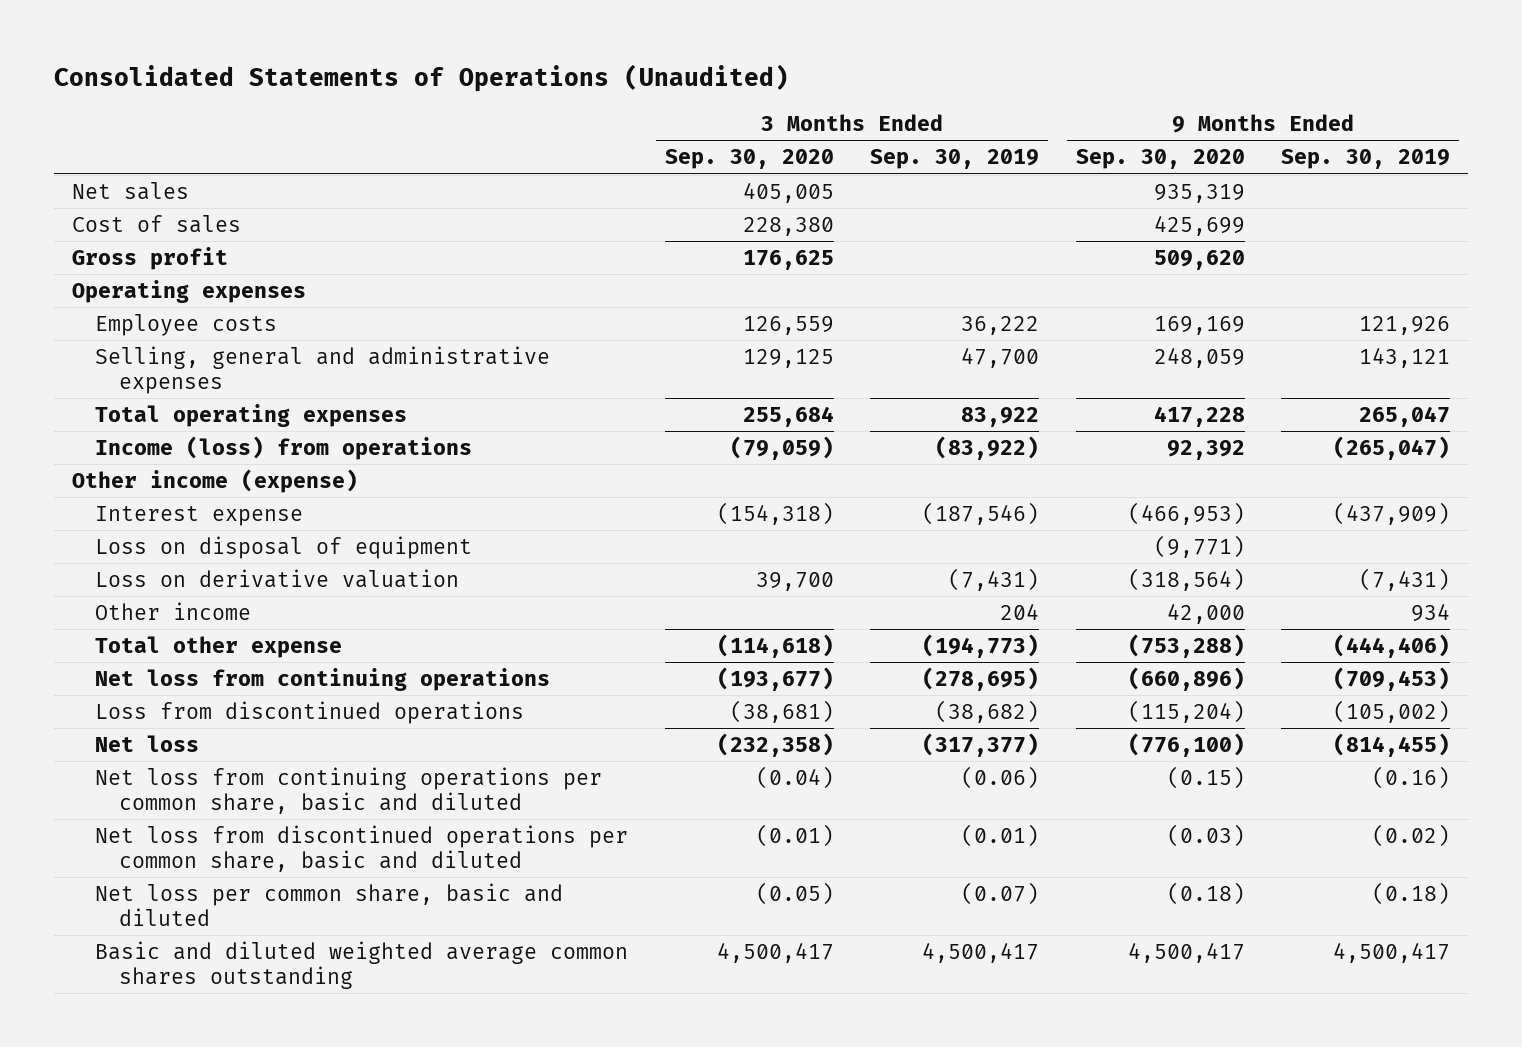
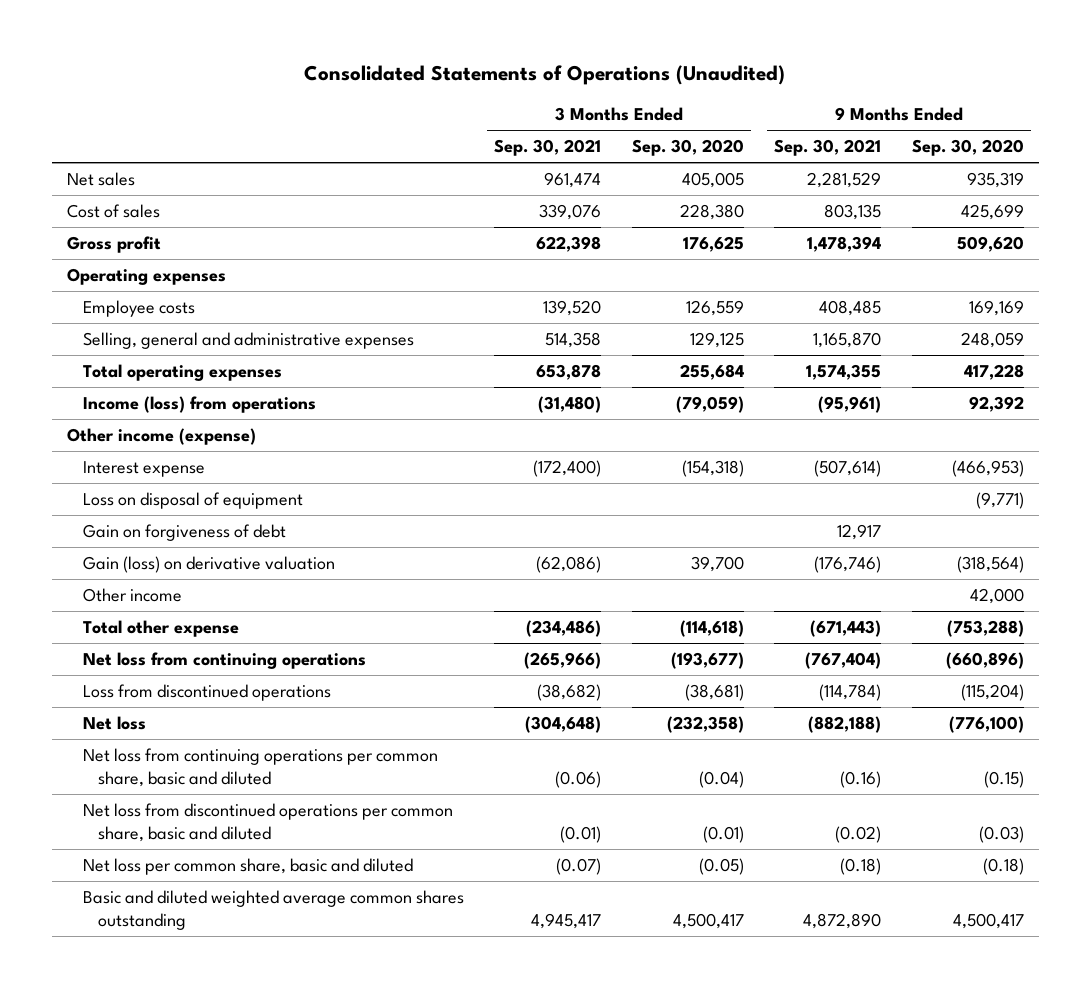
[870,149,1040,170] Sep. 30, 2019 -> none
[1281,149,1451,170] Sep. 30, 2019 -> none
none -> [494,139,602,157] Sep. 30, 2021
none -> [774,139,882,157] Sep. 30, 2021
none -> [82,524,286,542] Gain on forgiveness of debt
[95,568,460,588] Loss on derivative valuation -> [82,556,335,574] Gain (loss) on derivative valuation

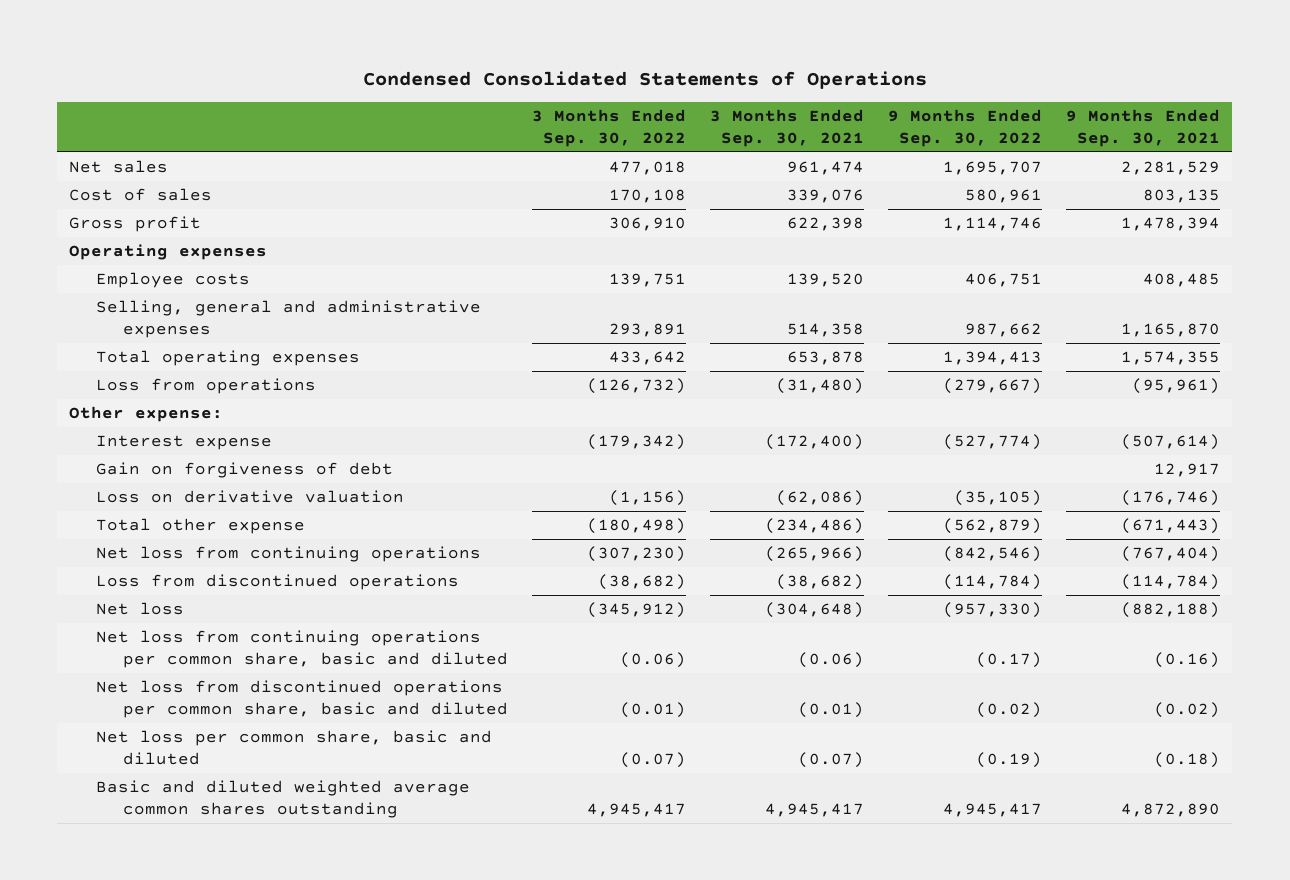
[304,64,786,85] Consolidated Statements of Operations (Unaudited) -> [362,70,927,89] Condensed Consolidated Statements of Operations
[631,139,744,157] Sep. 30, 2020 -> none
[911,139,1024,157] Sep. 30, 2020 -> none
none -> [532,109,687,148] 3 Months Ended Sep. 30, 2022
none -> [888,109,1043,148] 9 Months Ended Sep. 30, 2022
[82,396,316,414] Income (loss) from operations -> [96,377,317,394] Loss from operations
[67,428,257,446] Other income (expense) -> [69,405,224,422] Other expense:
[82,492,303,510] Loss on disposal of equipment -> none
[82,588,182,603] Other income -> none
[82,556,335,574] Gain (loss) on derivative valuation -> [96,489,405,503] Loss on derivative valuation

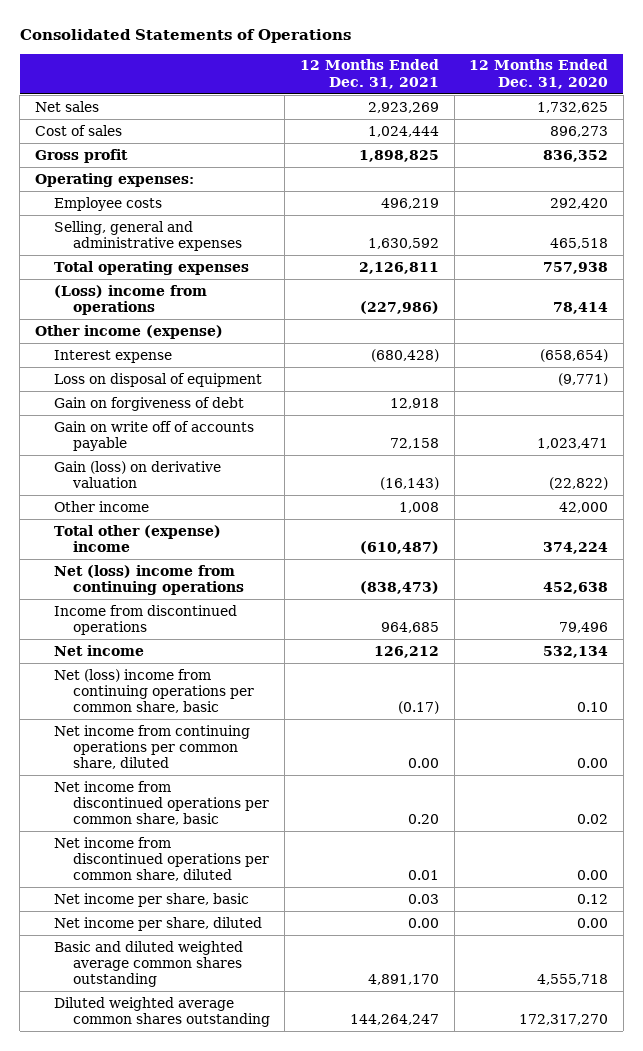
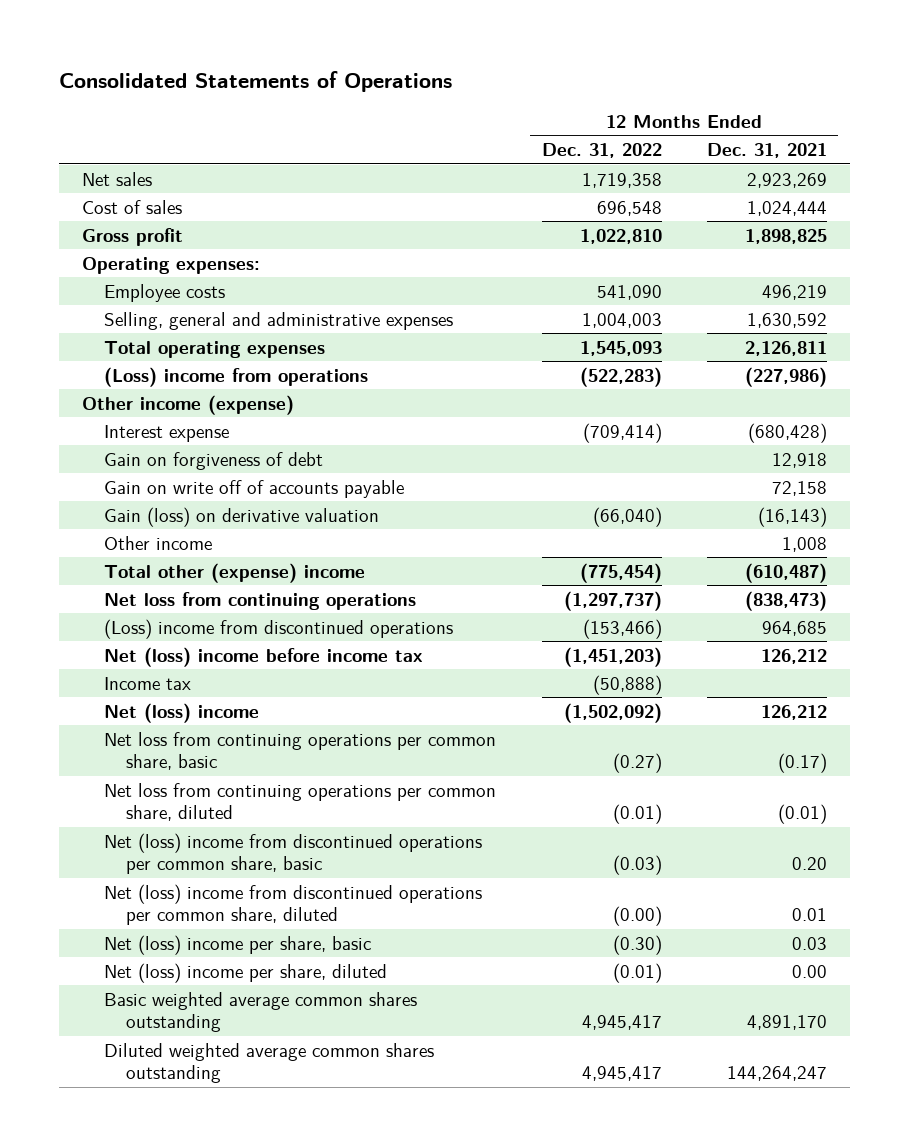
[469,59,609,89] 12 Months Ended Dec. 31, 2020 -> none
none -> [541,143,662,159] Dec. 31, 2022
[53,372,262,387] Loss on disposal of equipment -> none
[53,564,244,596] Net (loss) income from continuing operations -> [104,591,417,610] Net loss from continuing operations
[53,604,237,636] Income from discontinued operations -> [104,618,454,639] (Loss) income from discontinued operations
none -> [104,646,424,667] Net (loss) income before income tax
none -> [104,676,192,690] Income tax
[53,644,144,656] Net income -> [104,702,260,723] Net (loss) income
[53,668,254,714] Net (loss) income from continuing operations per common share, basic -> [104,731,497,771] Net loss from continuing operations per common share, basic
[53,724,250,770] Net income from continuing operations per common share, diluted -> [104,782,497,822] Net loss from continuing operations per common share, diluted
[407,758,439,769] 0.00 -> [777,804,827,825] (0.01)
[53,780,269,826] Net income from discontinued operations per common share, basic -> [104,832,483,875] Net (loss) income from discontinued operations per common share, basic
[53,836,269,882] Net income from discontinued operations per common share, diluted -> [104,883,483,926] Net (loss) income from discontinued operations per common share, diluted
[53,892,249,907] Net income per share, basic -> [104,934,372,955] Net (loss) income per share, basic
[53,916,262,931] Net income per share, diluted -> [104,962,388,983] Net (loss) income per share, diluted
[53,940,243,988] Basic and diluted weighted average common shares outstanding -> [104,991,418,1033] Basic weighted average common shares outstanding

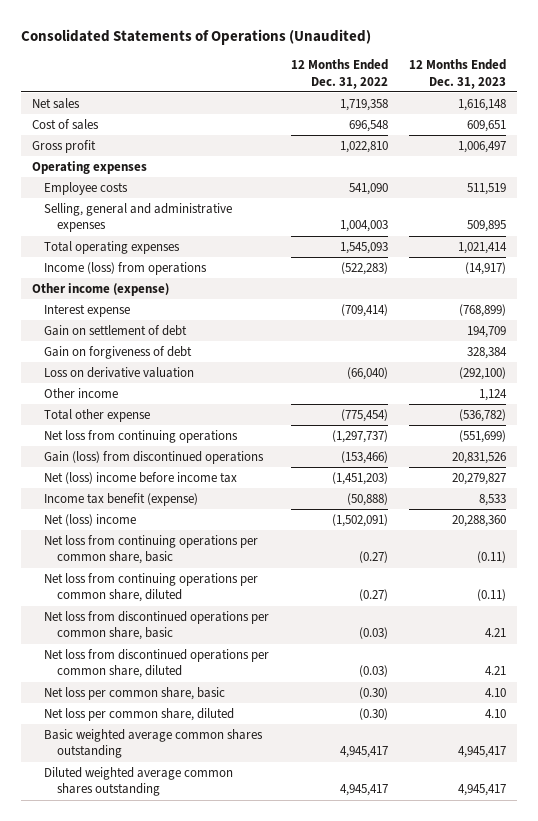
[59,71,453,93] Consolidated Statements of Operations -> [21,29,372,46] Consolidated Statements of Operations (Unaudited)
[706,143,827,159] Dec. 31, 2021 -> none
none -> [409,59,507,89] 12 Months Ended Dec. 31, 2023
[82,256,261,274] Operating expenses: -> [31,160,147,174] Operating expenses
[104,366,369,387] (Loss) income from operations -> [44,261,208,275] Income (loss) from operations
none -> [44,324,188,336] Gain on settlement of debt
[104,479,405,498] Gain on write off of accounts payable -> none
[104,506,380,527] Gain (loss) on derivative valuation -> [44,366,195,378] Loss on derivative valuation
[104,562,366,583] Total other (expense) income -> [44,408,151,422] Total other expense
[104,618,454,639] (Loss) income from discontinued operations -> [44,450,265,464] Gain (loss) from discontinued operations
[104,676,192,690] Income tax -> [44,492,199,506] Income tax benefit (expense)
[563,702,662,723] (1,502,092) -> [331,513,388,527] (1,502,091)
[612,804,662,825] (0.01) -> [358,589,388,602] (0.27)
[104,832,483,875] Net (loss) income from discontinued operations per common share, basic -> [44,610,270,641] Net loss from discontinued operations per common share, basic
[104,883,483,926] Net (loss) income from discontinued operations per common share, diluted -> [44,648,270,679] Net loss from discontinued operations per common share, diluted
[612,906,662,927] (0.00) -> [358,665,388,678] (0.03)
[104,934,372,955] Net (loss) income per share, basic -> [44,686,226,700] Net loss per common share, basic
[104,962,388,983] Net (loss) income per share, diluted -> [44,707,235,721] Net loss per common share, diluted
[612,962,662,983] (0.01) -> [358,707,388,720] (0.30)

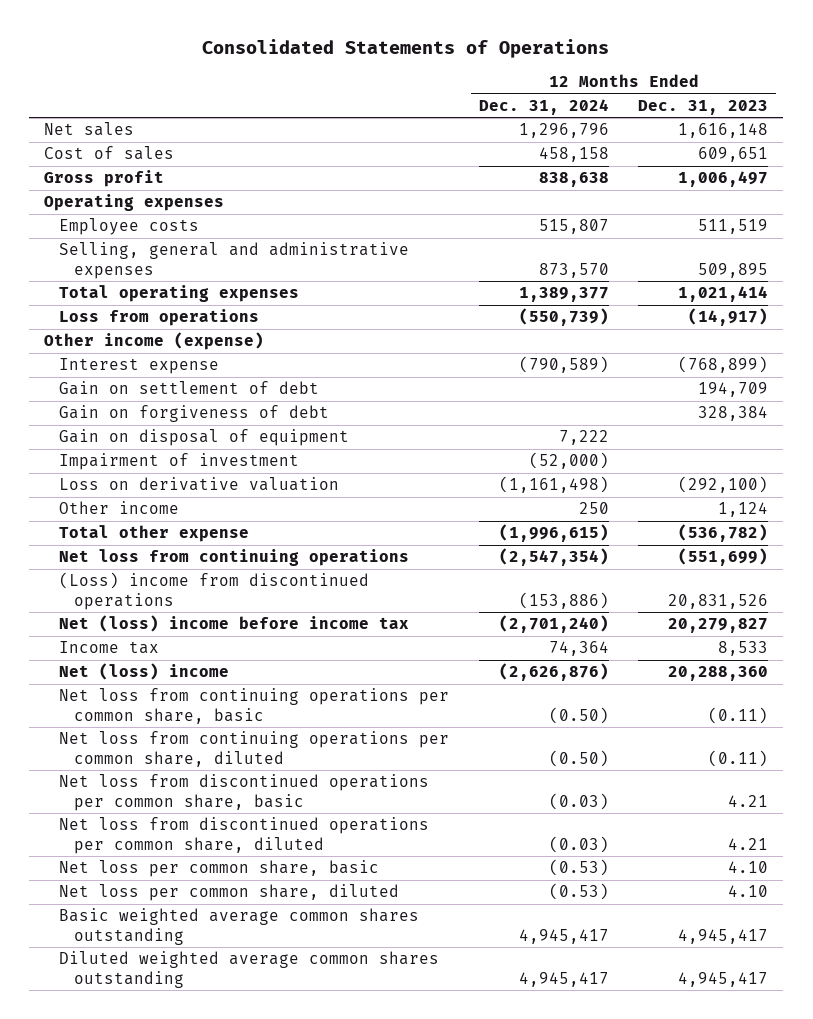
[21,29,372,46] Consolidated Statements of Operations (Unaudited) -> [202,38,610,58] Consolidated Statements of Operations
[290,59,388,89] 12 Months Ended Dec. 31, 2022 -> none
none -> [478,98,609,115] Dec. 31, 2024
[44,261,208,275] Income (loss) from operations -> [59,309,260,327] Loss from operations
none -> [59,429,350,447] Gain on disposal of equipment
none -> [59,453,300,471] Impairment of investment
[44,450,265,464] Gain (loss) from discontinued operations -> [59,572,370,610] (Loss) income from discontinued operations
[44,492,199,506] Income tax benefit (expense) -> [59,641,160,655] Income tax

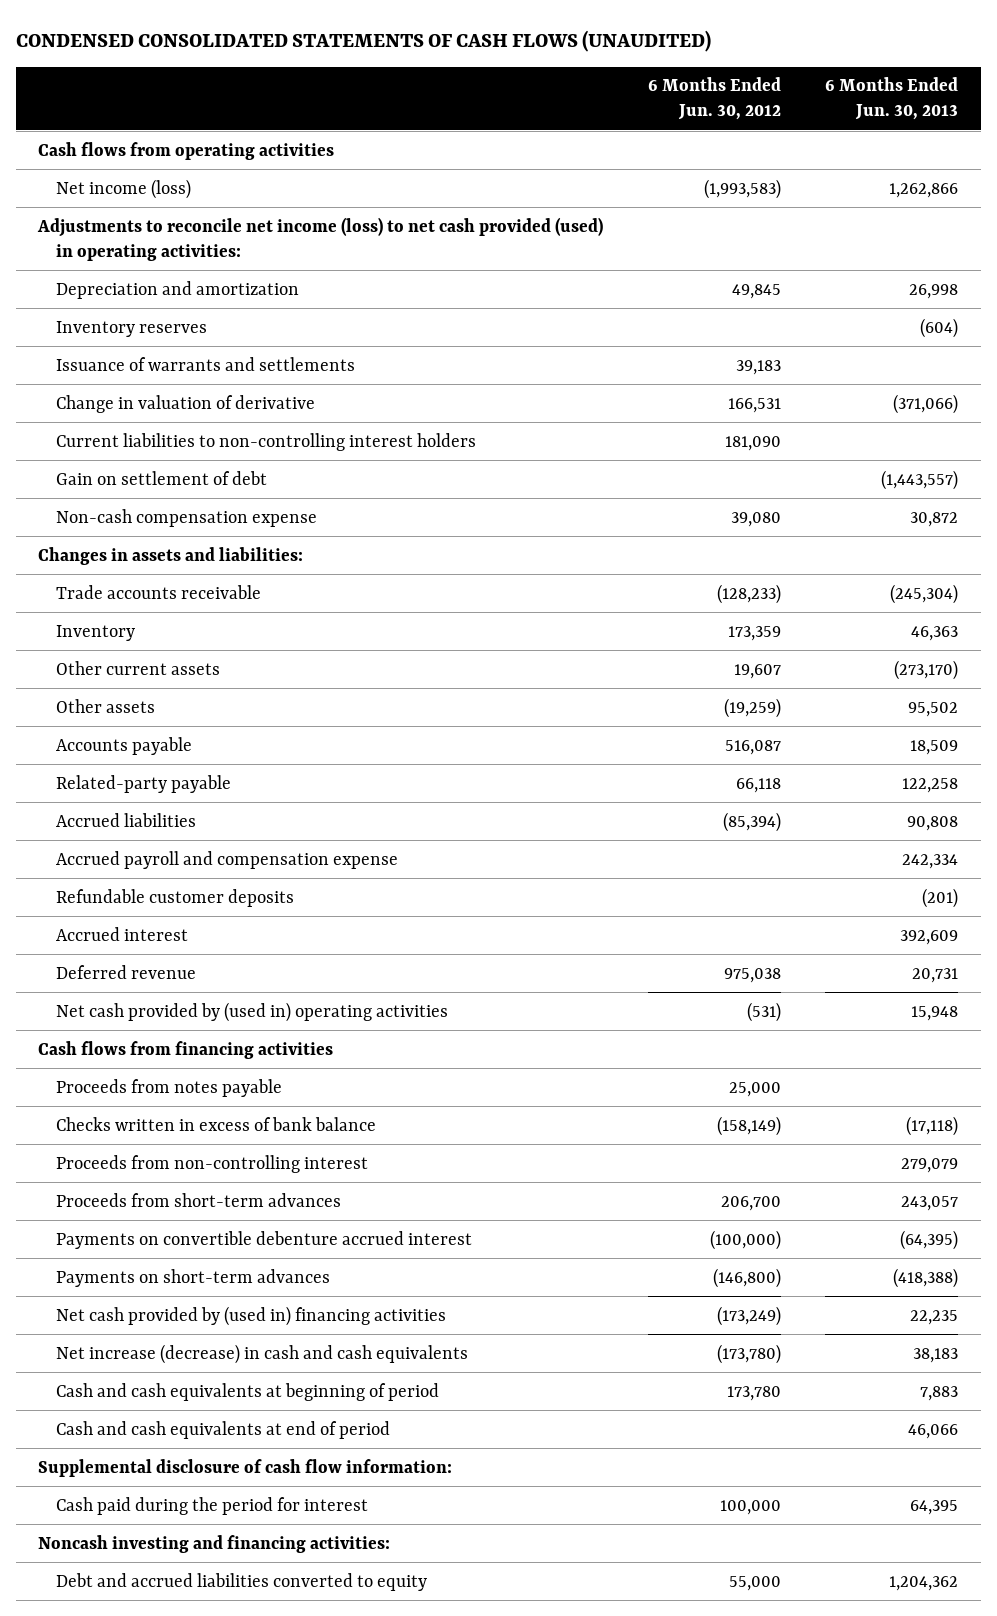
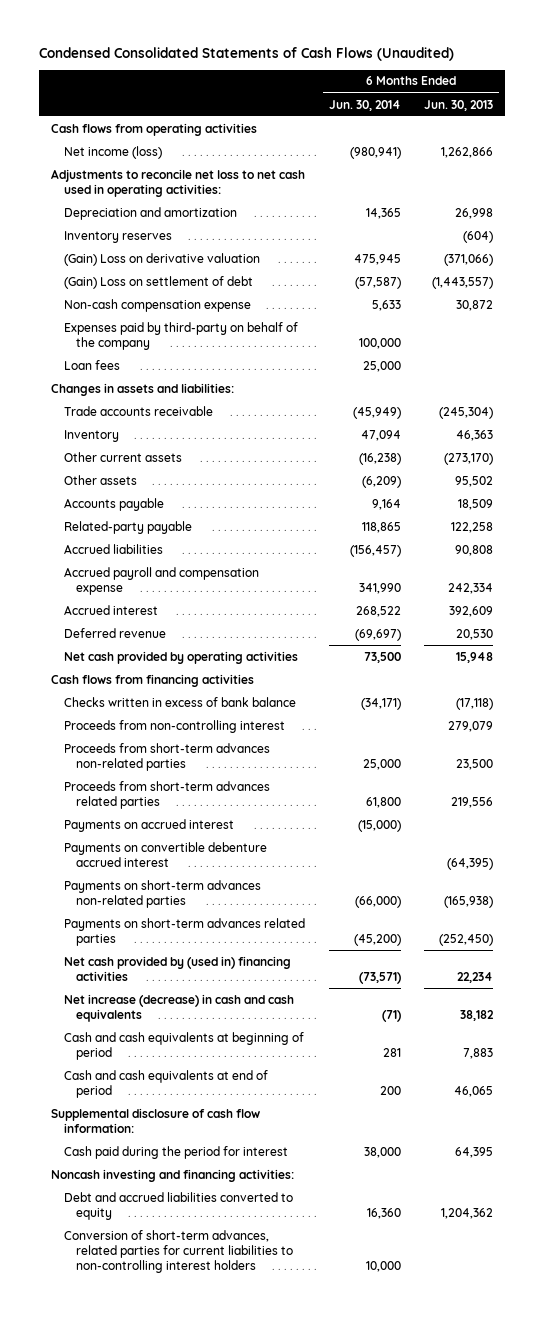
[15,29,711,52] CONDENSED CONSOLIDATED STATEMENTS OF CASH FLOWS (UNAUDITED) -> [39,46,455,61] Condensed Consolidated Statements of Cash Flows (Unaudited)
[647,77,781,121] 6 Months Ended Jun. 30, 2012 -> none
none -> [328,99,401,111] Jun. 30, 2014
[37,216,604,261] Adjustments to reconcile net income (loss) to net cash provided (used) in operating activities: -> [51,168,306,198] Adjustments to reconcile net loss to net cash used in operating activities:
[55,356,355,371] Issuance of warrants and settlements -> none
[55,432,476,451] Current liabilities to non-controlling interest holders -> none
[55,394,315,413] Change in valuation of derivative -> [63,252,260,266] (Gain) Loss on derivative valuation
[55,470,267,485] Gain on settlement of debt -> [63,275,253,289] (Gain) Loss on settlement of debt
none -> [63,321,298,351] Expenses paid by third-party on behalf of the company
none -> [63,359,120,370] Loan fees
[55,888,294,907] Refundable customer deposits -> none
[912,967,959,983] 20,731 -> [456,628,494,640] 20,530
[55,1001,448,1022] Net cash provided by (used in) operating activities -> [63,650,298,664] Net cash provided by operating activities
[55,1078,282,1097] Proceeds from notes payable -> none
none -> [63,742,270,772] Proceeds from short-term advances non-related parties
[55,1192,341,1207] Proceeds from short-term advances -> [63,780,270,810] Proceeds from short-term advances related parties
[901,1195,959,1211] 243,057 -> [451,797,494,809] 219,556
none -> [63,818,234,832] Payments on accrued interest
none -> [63,879,261,909] Payments on short-term advances non-related parties
[55,1268,330,1287] Payments on short-term advances -> [63,917,305,947] Payments on short-term advances related parties
[893,1267,959,1288] (418,388) -> [439,934,494,947] (252,450)
[910,1309,959,1325] 22,235 -> [457,972,494,984] 22,234
[913,1347,959,1363] 38,183 -> [460,1010,495,1022] 38,182
[908,1423,959,1439] 46,066 -> [454,1086,494,1098] 46,065
none -> [63,1229,294,1274] Conversion of short-term advances, related parties for current liabilities to non-controlling interest holders

